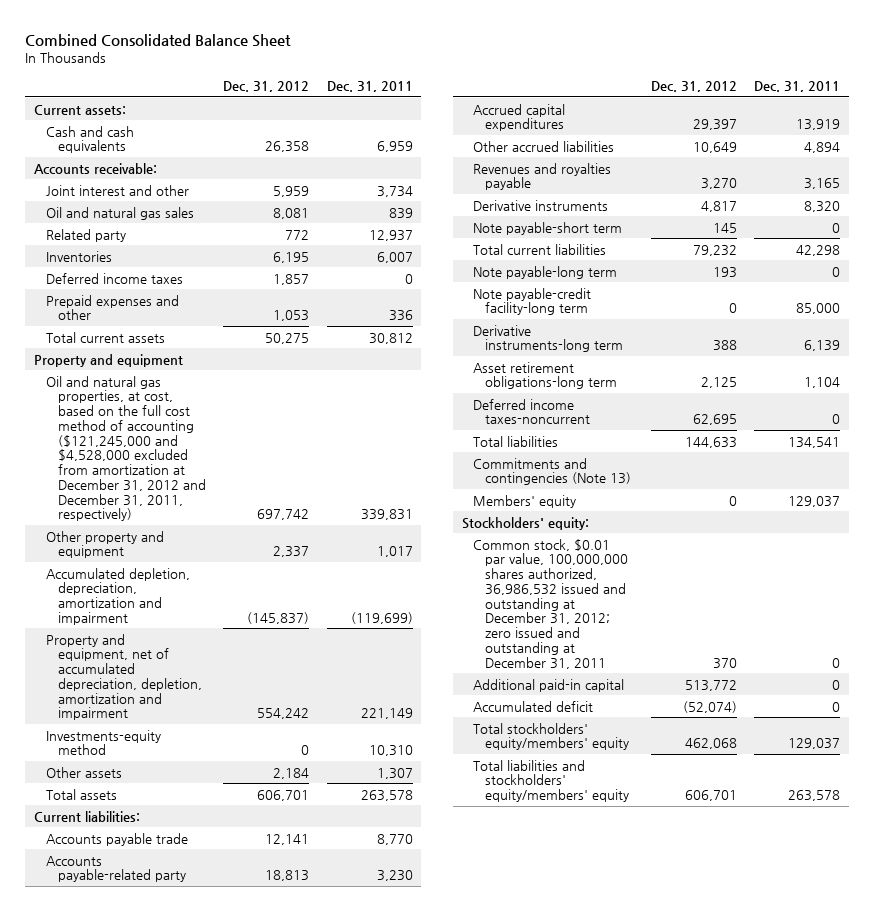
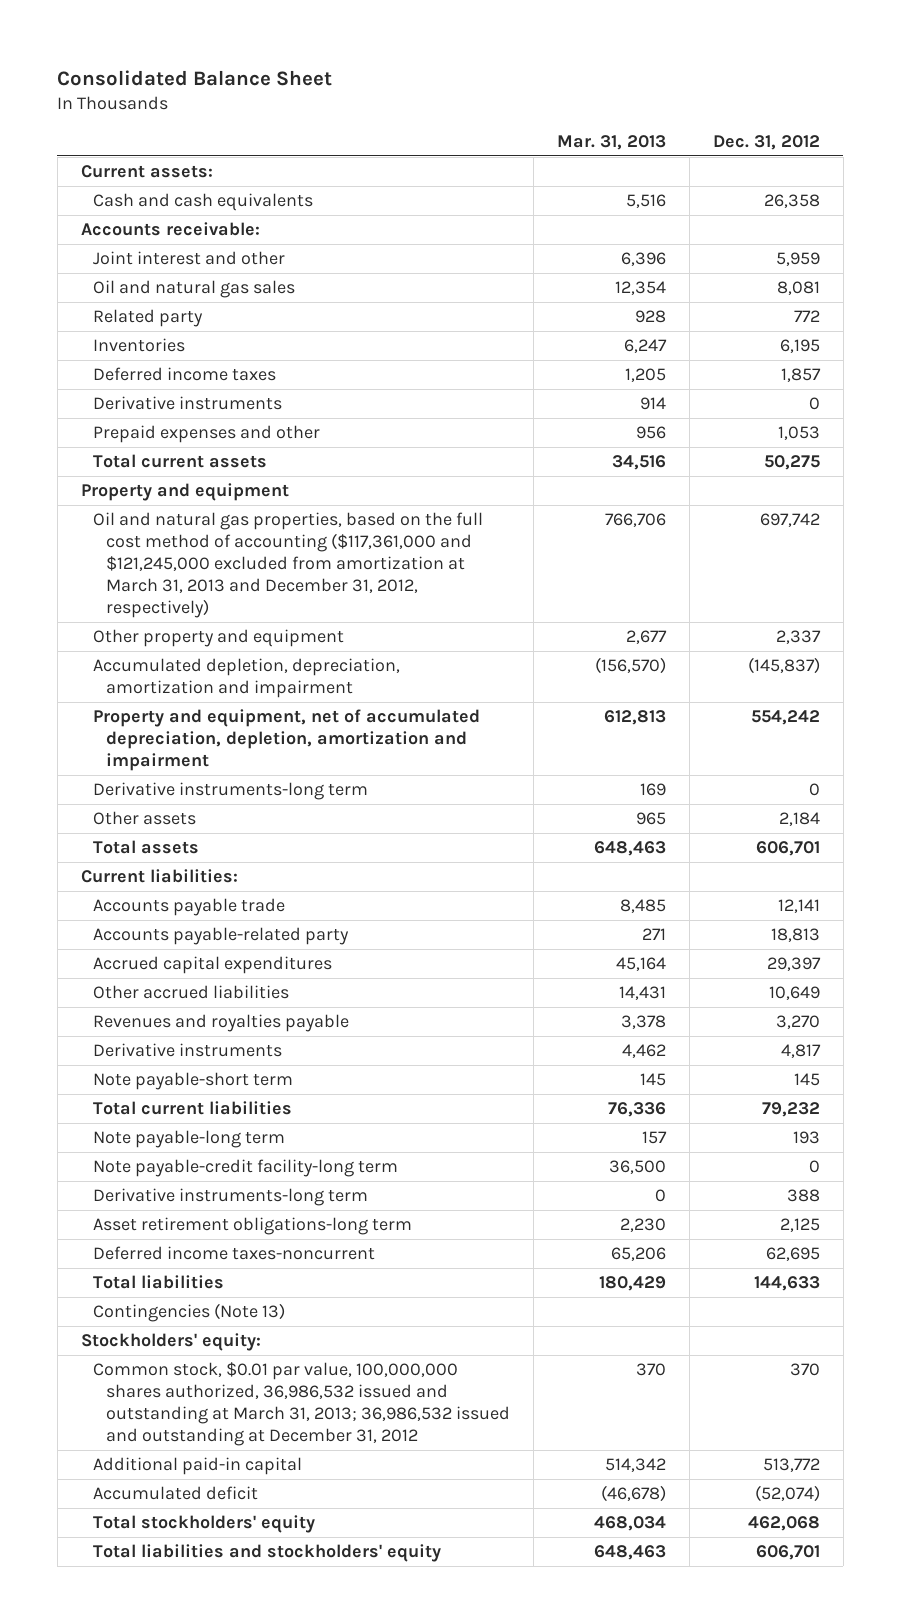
[25,33,292,47] Combined Consolidated Balance Sheet -> [57,70,333,87] Consolidated Balance Sheet
[326,81,413,93] Dec. 31, 2011 -> none
none -> [557,135,667,151] Mar. 31, 2013
none -> [93,395,283,410] Derivative instruments
[45,375,206,522] Oil and natural gas properties, at cost, based on the full cost method of accounting ($121,245,000 and $4,528,000 excluded from amortization at December 31, 2012 and December 31, 2011, respectively) -> [93,511,484,618] Oil and natural gas properties, based on the full cost method of accounting ($117,361,000 and $121,245,000 excluded from amortization at March 31, 2013 and December 31, 2012, respectively)
[45,729,161,756] Investments-equity method -> none
none -> [93,781,369,800] Derivative instruments-long term
[473,494,577,508] Members' equity -> none
[473,457,632,486] Commitments and contingencies (Note 13) -> [93,1302,286,1322] Contingencies (Note 13)
[473,538,629,669] Common stock, $0.01 par value, 100,000,000 shares authorized, 36,986,532 issued and outstanding at December 31, 2012; zero issued and outstanding at December 31, 2011 -> [93,1361,511,1446] Common stock, $0.01 par value, 100,000,000 shares authorized, 36,986,532 issued and outstanding at March 31, 2013; 36,986,532 issued and outstanding at December 31, 2012
[473,722,630,751] Total stockholders' equity/members' equity -> [93,1514,316,1533] Total stockholders' equity
[473,759,630,803] Total liabilities and stockholders' equity/members' equity -> [93,1543,442,1562] Total liabilities and stockholders' equity

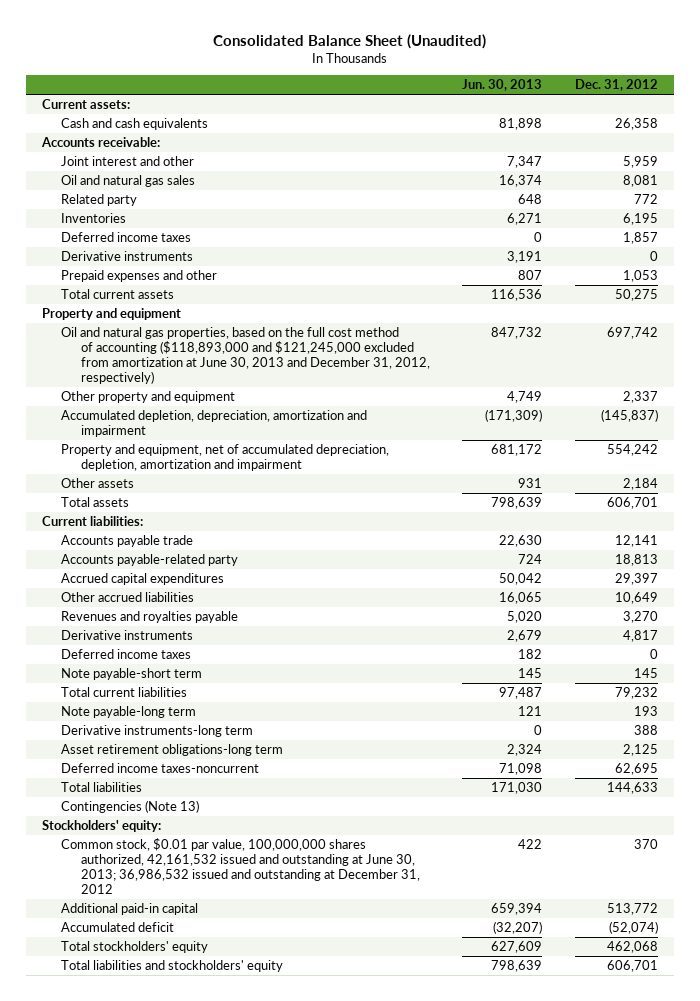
[57,70,333,87] Consolidated Balance Sheet -> [212,33,486,49] Consolidated Balance Sheet (Unaudited)
[557,135,667,151] Mar. 31, 2013 -> none
none -> [462,79,543,92] Jun. 30, 2013
[93,511,484,618] Oil and natural gas properties, based on the full cost method of accounting ($117,361,000 and $121,245,000 excluded from amortization at March 31, 2013 and December 31, 2012, respectively) -> [61,327,430,384] Oil and natural gas properties, based on the full cost method of accounting ($118,893,000 and $121,245,000 excluded from amortization at June 30, 2013 and December 31, 2012, respectively)
[93,781,369,800] Derivative instruments-long term -> none
none -> [61,649,192,660] Deferred income taxes
[93,1158,399,1177] Note payable-credit facility-long term -> none
[93,1361,511,1446] Common stock, $0.01 par value, 100,000,000 shares authorized, 36,986,532 issued and outstanding at March 31, 2013; 36,986,532 issued and outstanding at December 31, 2012 -> [61,838,420,894] Common stock, $0.01 par value, 100,000,000 shares authorized, 42,161,532 issued and outstanding at June 30, 2013; 36,986,532 issued and outstanding at December 31, 2012

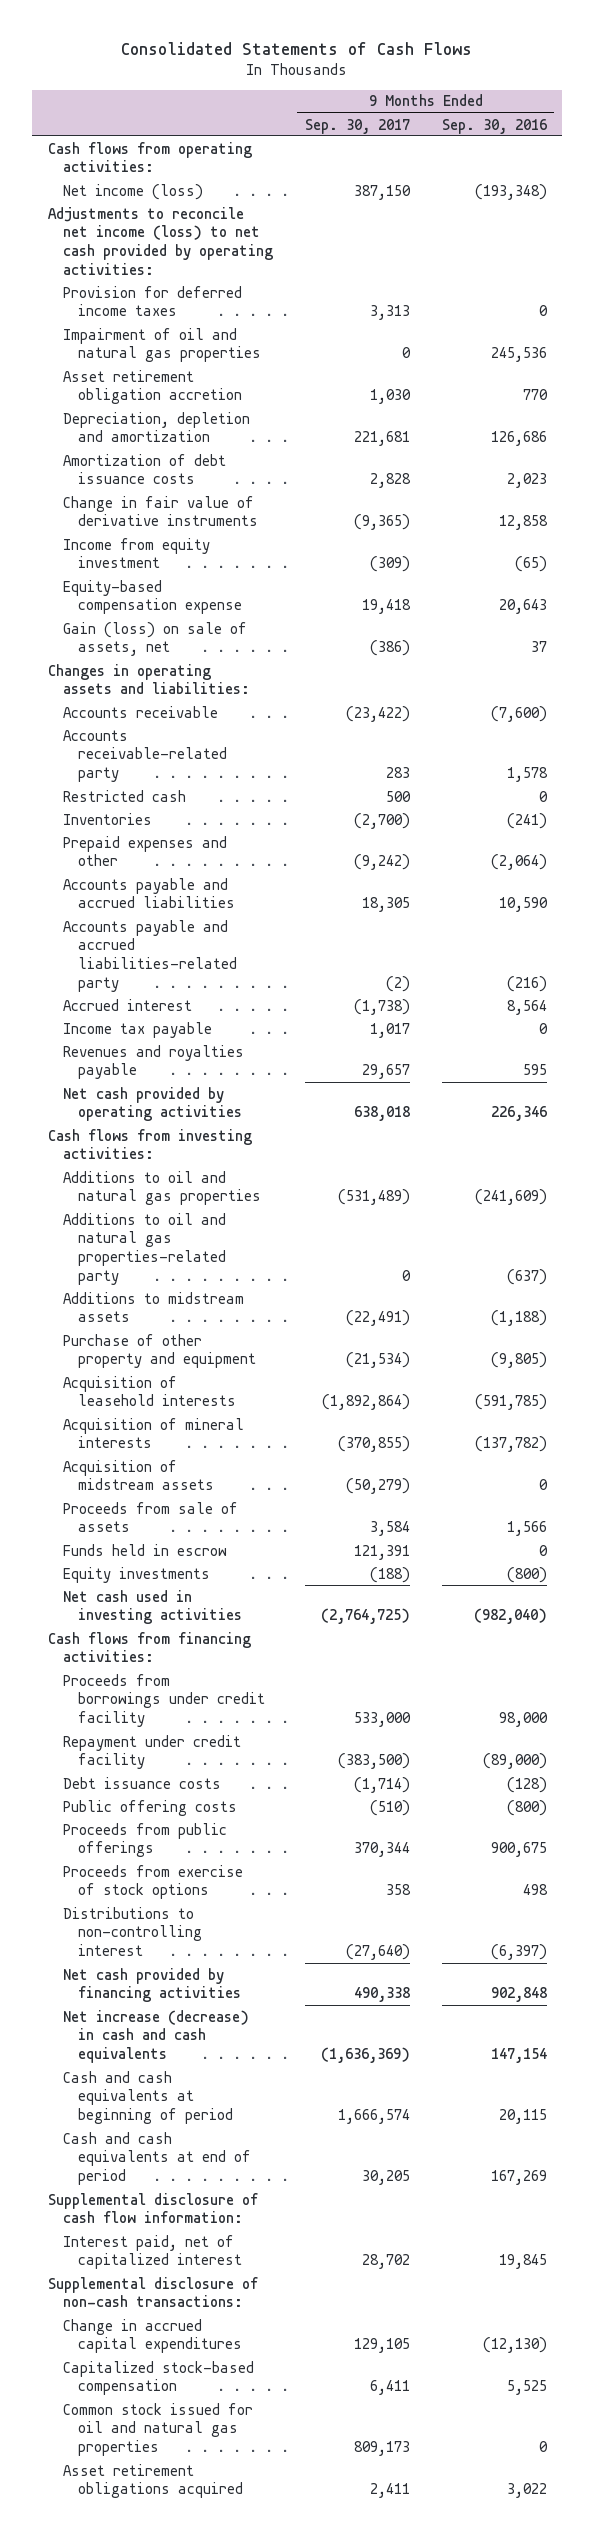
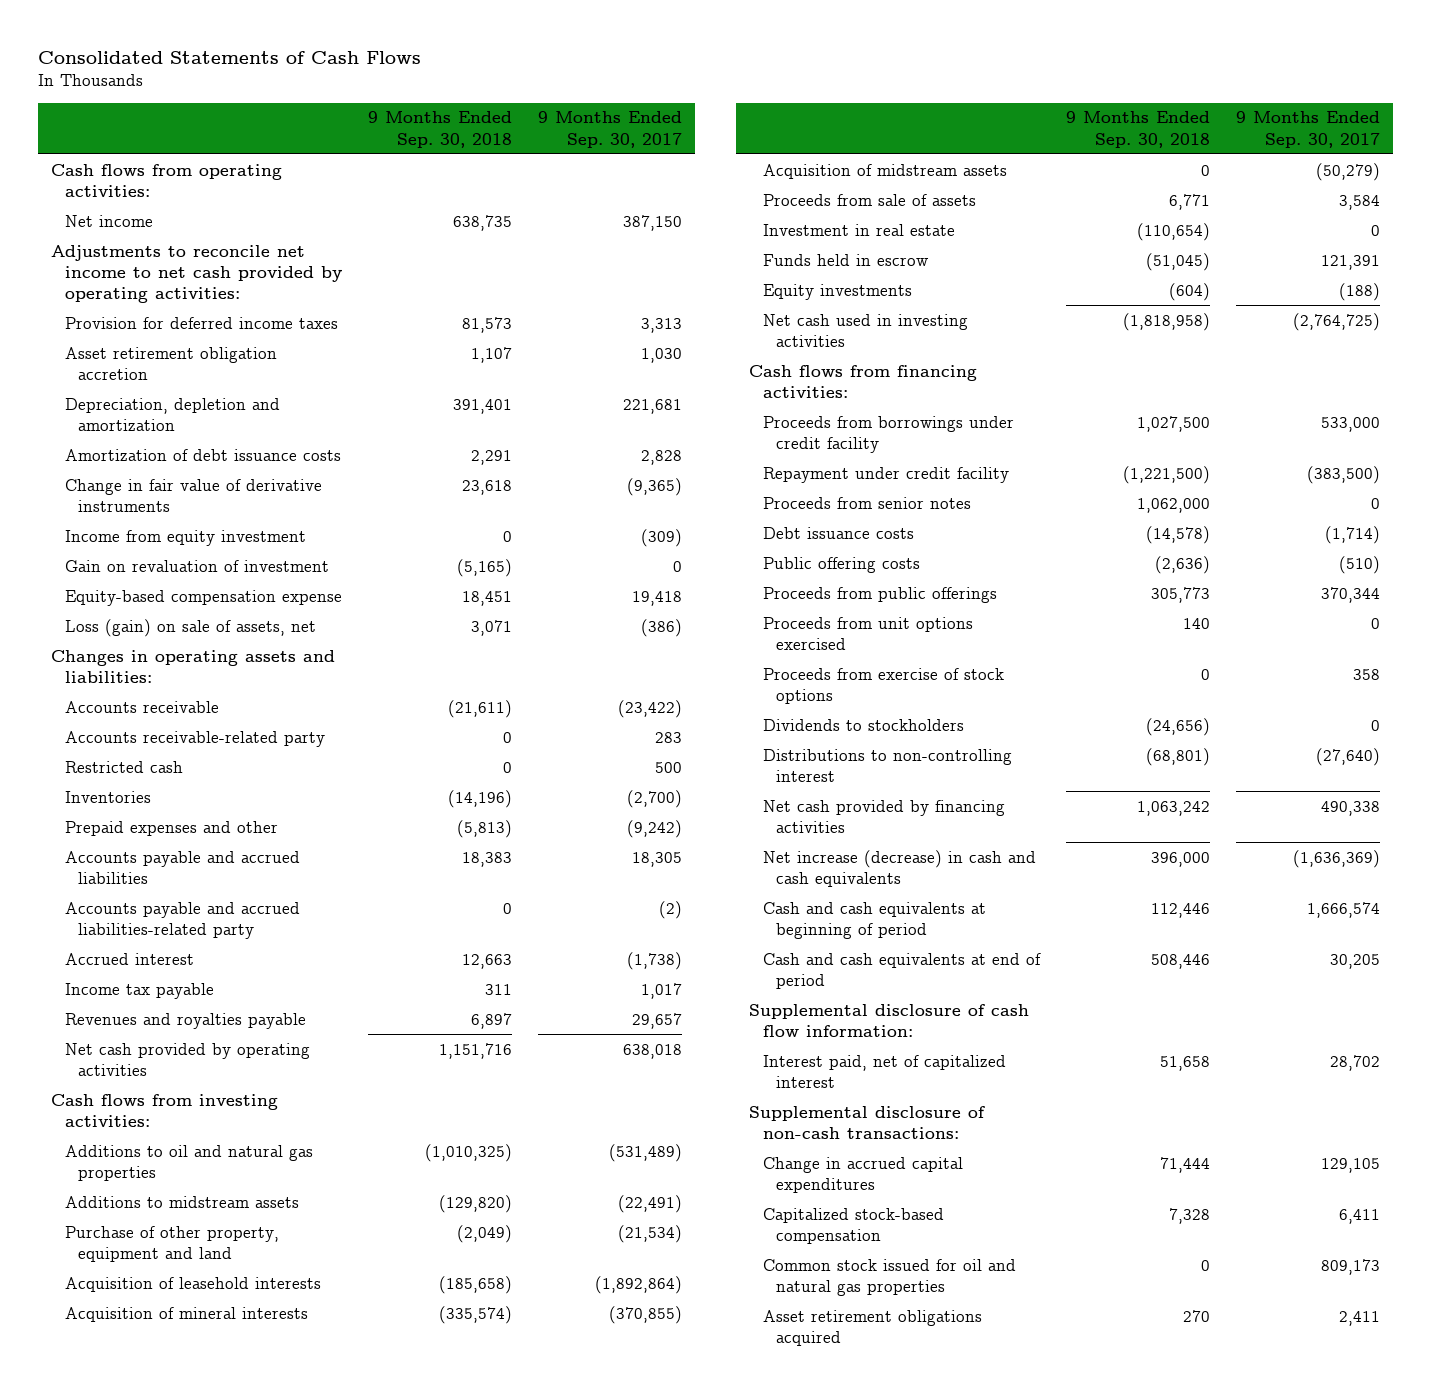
[441,118,547,134] Sep. 30, 2016 -> none
none -> [367,111,512,148] 9 Months Ended Sep. 30, 2018
[63,183,204,200] Net income (loss) -> [64,214,153,227] Net income
[48,206,274,275] Adjustments to reconcile net income (loss) to net cash provided by operating activities: -> [51,244,342,303] Adjustments to reconcile net income to net cash provided by operating activities:
[63,327,262,363] Impairment of oil and natural gas properties -> none
none -> [64,559,329,572] Gain on revaluation of investment
[63,621,248,657] Gain (loss) on sale of assets, net -> [64,618,316,637] Loss (gain) on sale of assets, net
[63,1212,227,1285] Additions to oil and natural gas properties-related party -> none
[63,1333,257,1369] Purchase of other property and equipment -> [64,1225,279,1262] Purchase of other property, equipment and land
none -> [762,223,955,236] Investment in real estate
none -> [762,496,971,509] Proceeds from senior notes
none -> [762,616,973,650] Proceeds from unit options exercised
none -> [762,718,964,731] Dividends to stockholders

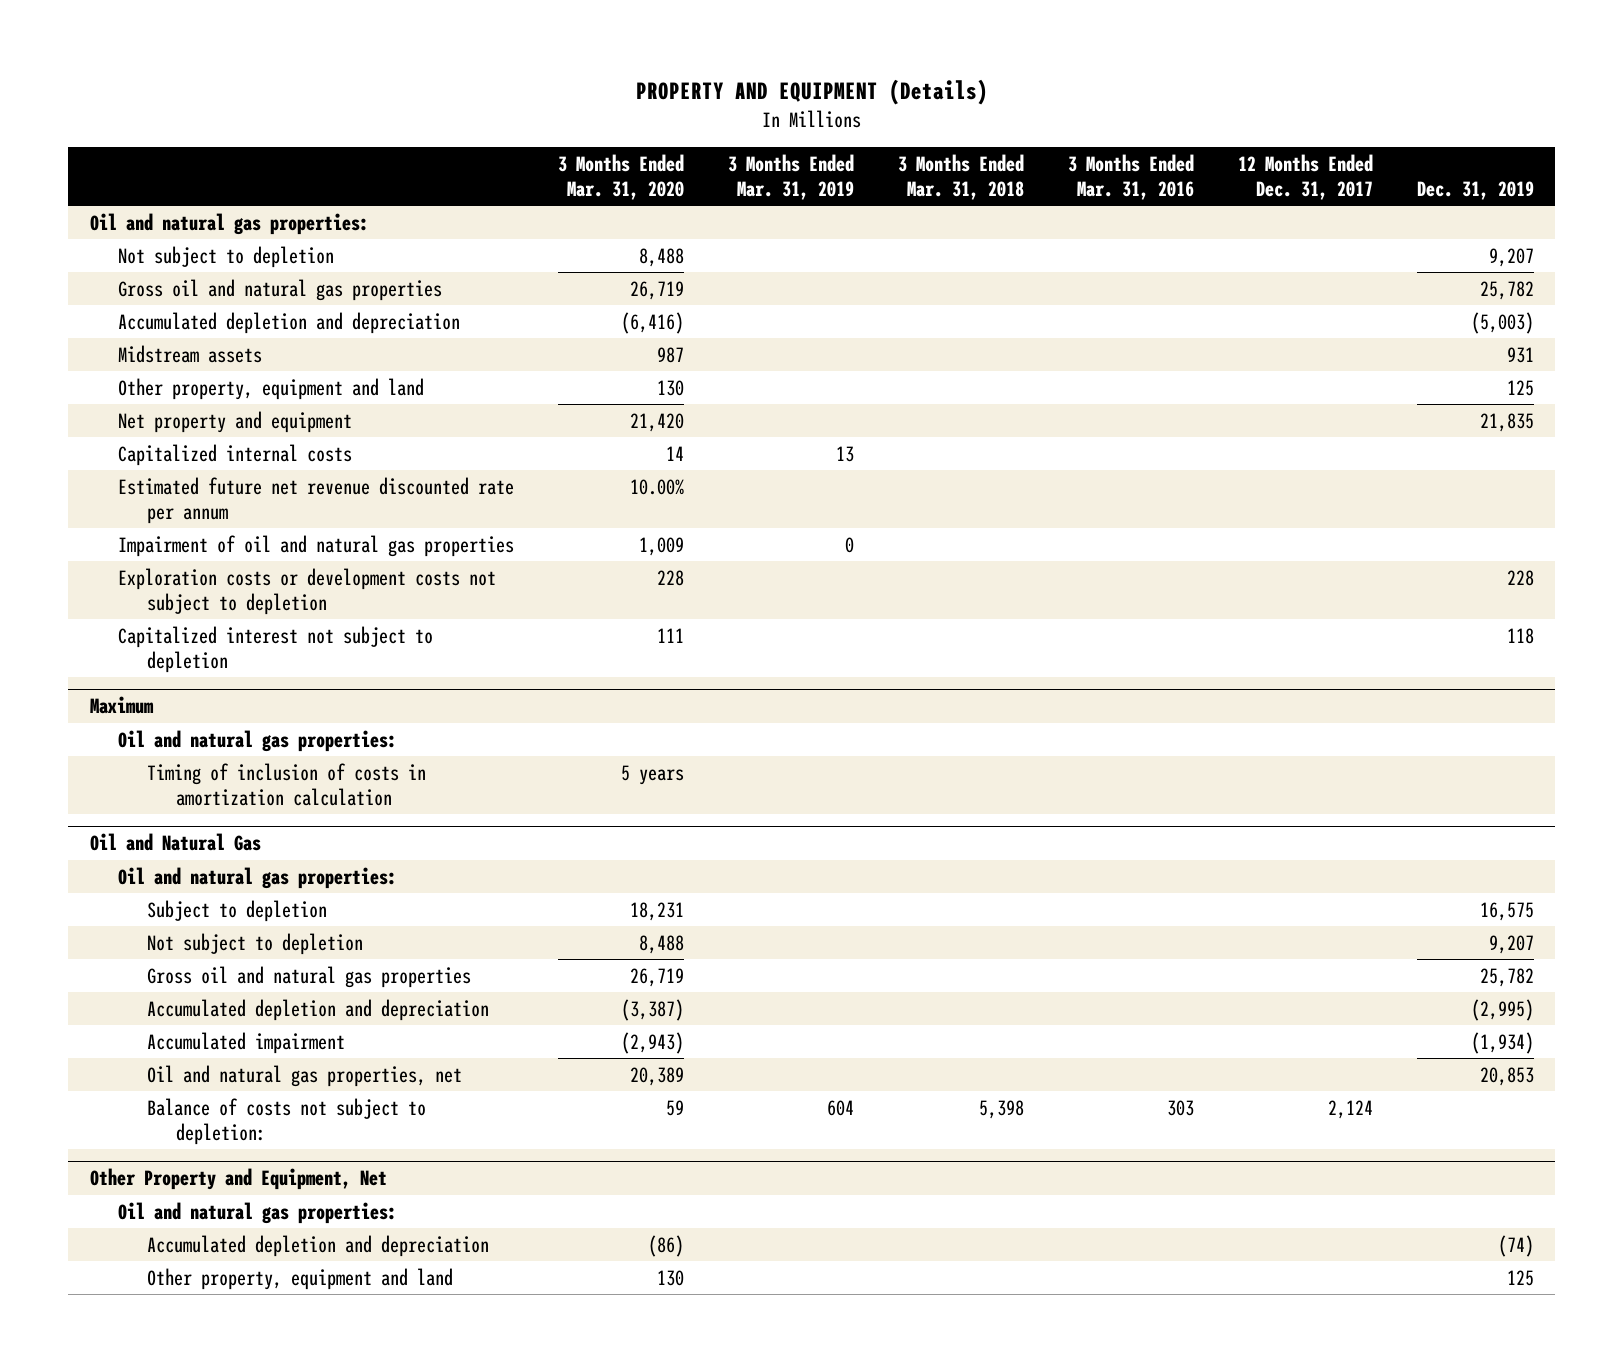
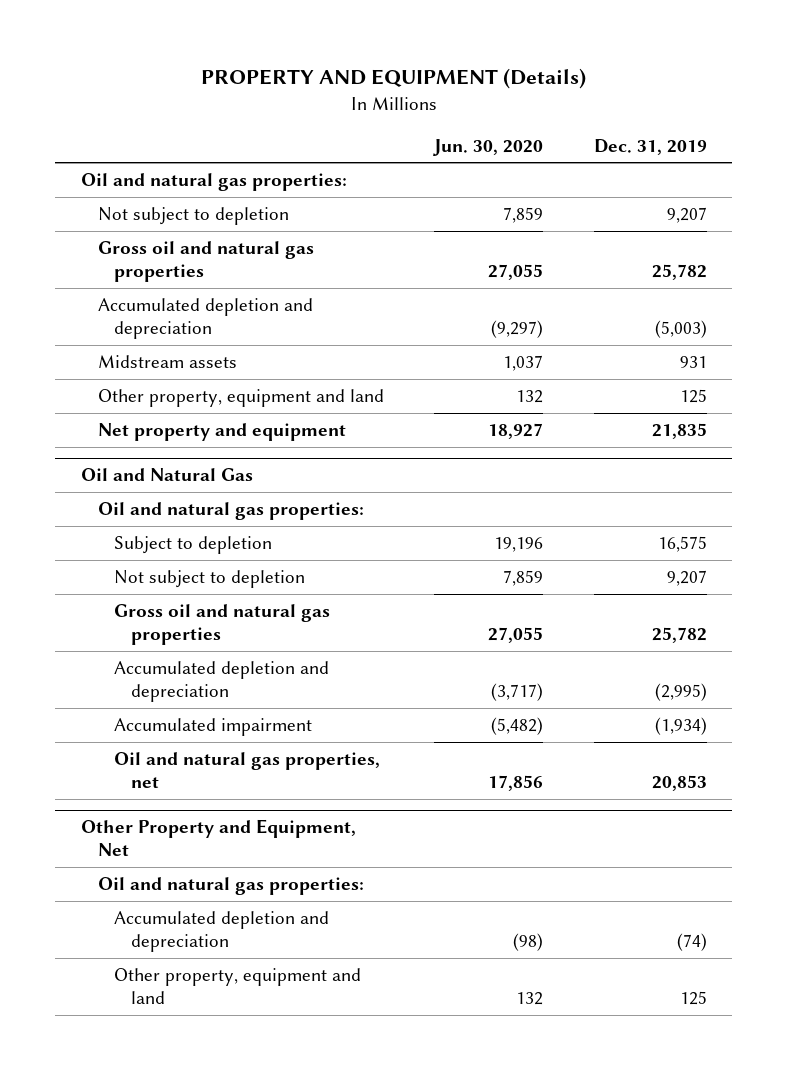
[558,153,685,201] 3 Months Ended Mar. 31, 2020 -> none
[728,153,855,201] 3 Months Ended Mar. 31, 2019 -> none
[897,153,1024,201] 3 Months Ended Mar. 31, 2018 -> none
[1067,153,1194,201] 3 Months Ended Mar. 31, 2016 -> none
[1237,153,1373,201] 12 Months Ended Dec. 31, 2017 -> none
none -> [433,138,544,156] Jun. 30, 2020
[118,443,353,466] Capitalized internal costs -> none
[118,476,515,524] Estimated future net revenue discounted rate per annum -> none
[118,534,515,557] Impairment of oil and natural gas properties -> none
[118,567,497,615] Exploration costs or development costs not subject to depletion -> none
[118,625,434,673] Capitalized interest not subject to depletion -> none
[89,696,154,715] Maximum -> none
[118,729,398,752] Oil and natural gas properties: -> none
[147,762,427,806] Timing of inclusion of costs in amortization calculation -> none
[147,1097,427,1145] Balance of costs not subject to depletion: -> none

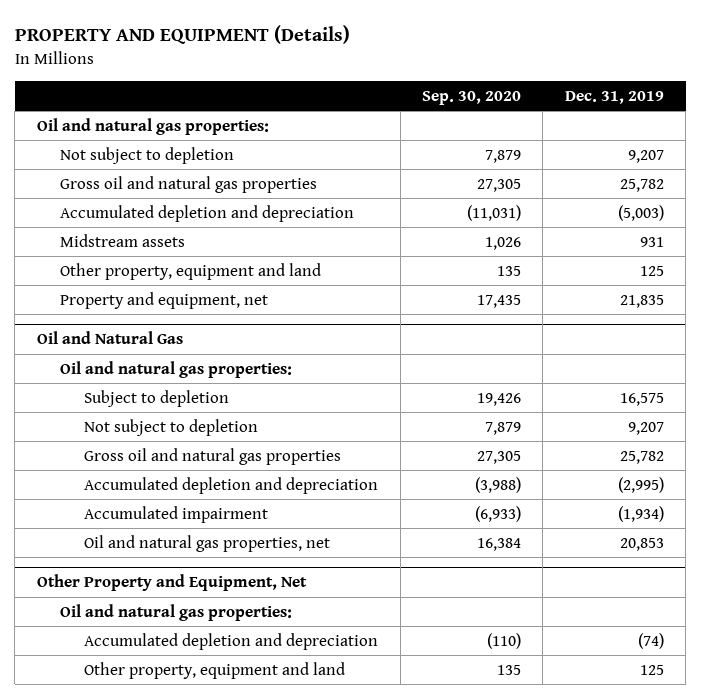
[433,138,544,156] Jun. 30, 2020 -> none
none -> [422,90,522,105] Sep. 30, 2020
[97,422,346,441] Net property and equipment -> [60,291,269,309] Property and equipment, net

